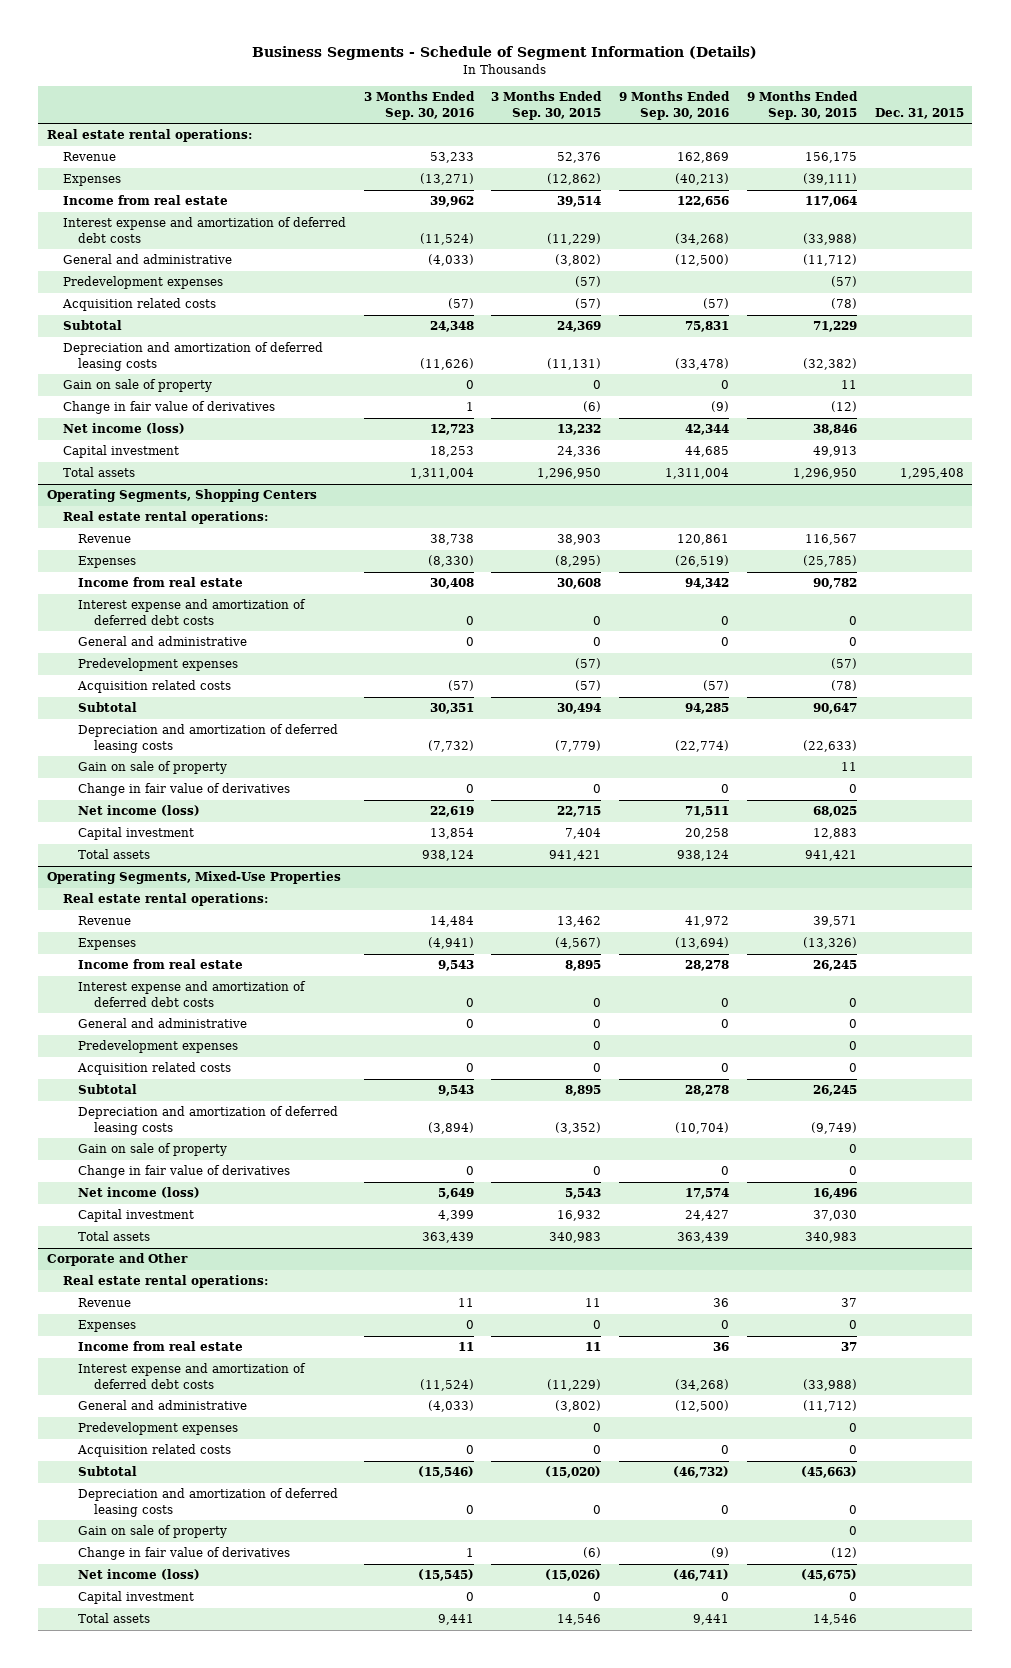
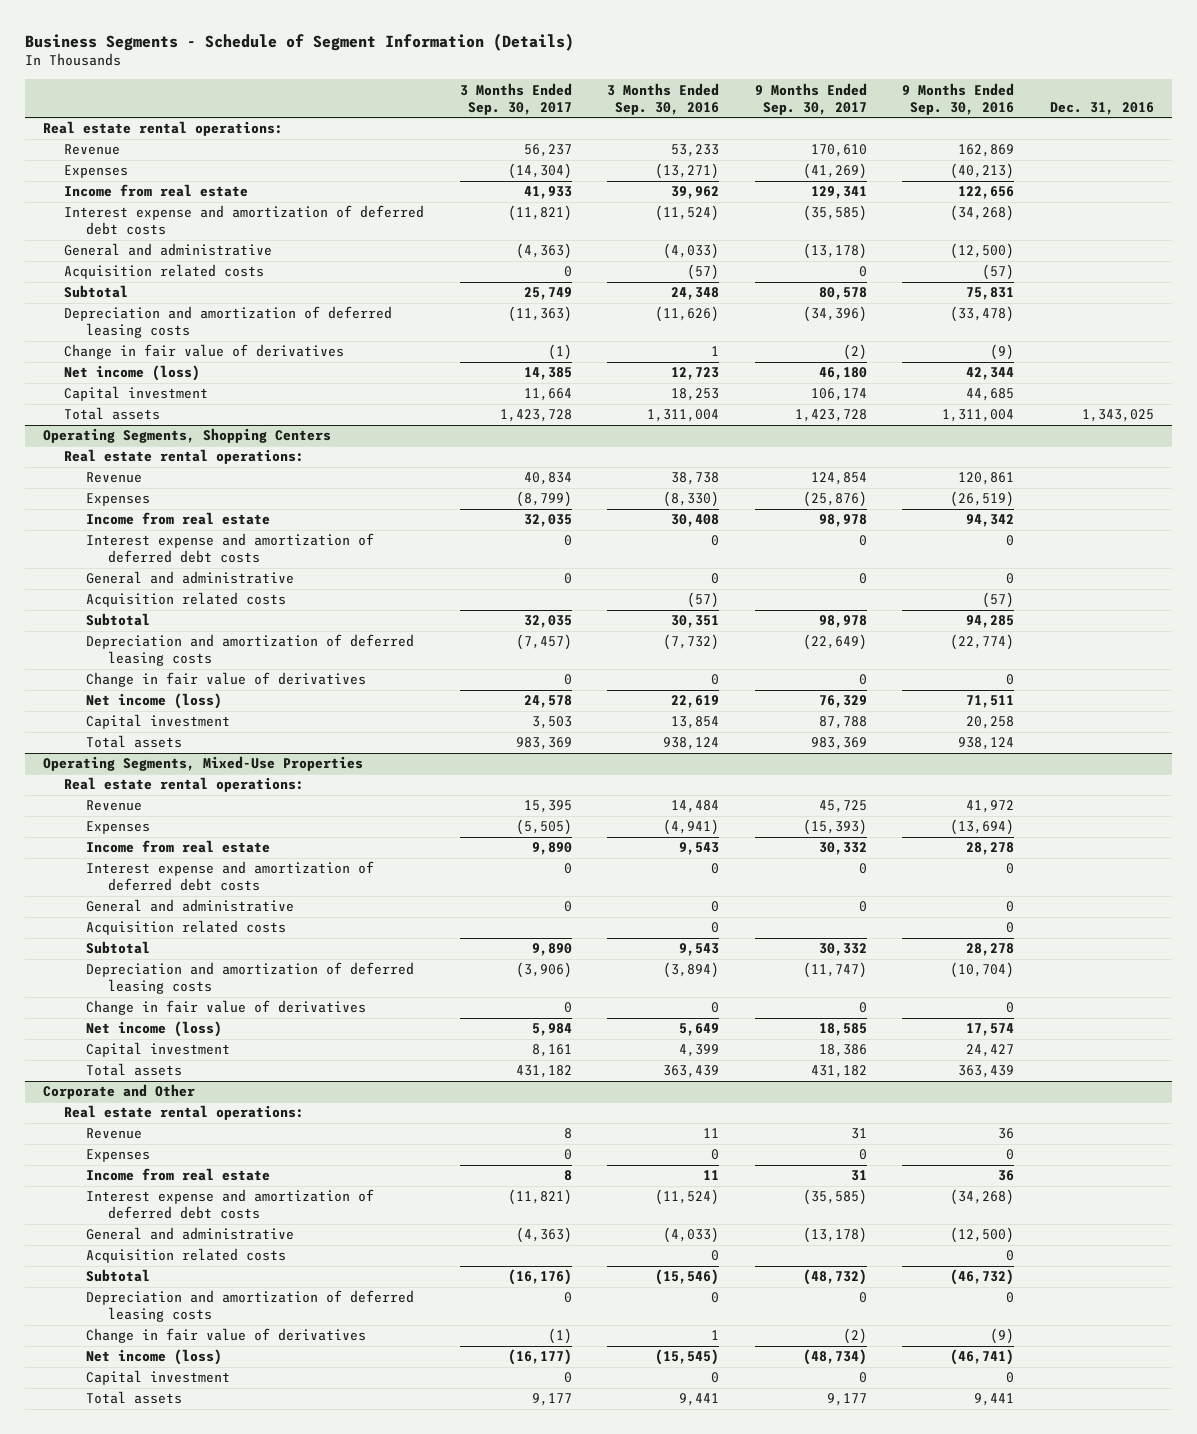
[491,91,603,120] 3 Months Ended Sep. 30, 2015 -> none
[746,91,858,120] 9 Months Ended Sep. 30, 2015 -> none
[874,107,964,119] Dec. 31, 2015 -> none
none -> [459,82,572,115] 3 Months Ended Sep. 30, 2017
none -> [754,82,867,115] 9 Months Ended Sep. 30, 2017
none -> [1049,101,1154,115] Dec. 31, 2016
[62,276,223,290] Predevelopment expenses -> none
[62,379,212,393] Gain on sale of property -> none
[78,658,239,672] Predevelopment expenses -> none
[78,761,228,775] Gain on sale of property -> none
[78,1040,239,1054] Predevelopment expenses -> none
[78,1143,228,1157] Gain on sale of property -> none
[78,1422,239,1436] Predevelopment expenses -> none
[78,1525,228,1539] Gain on sale of property -> none

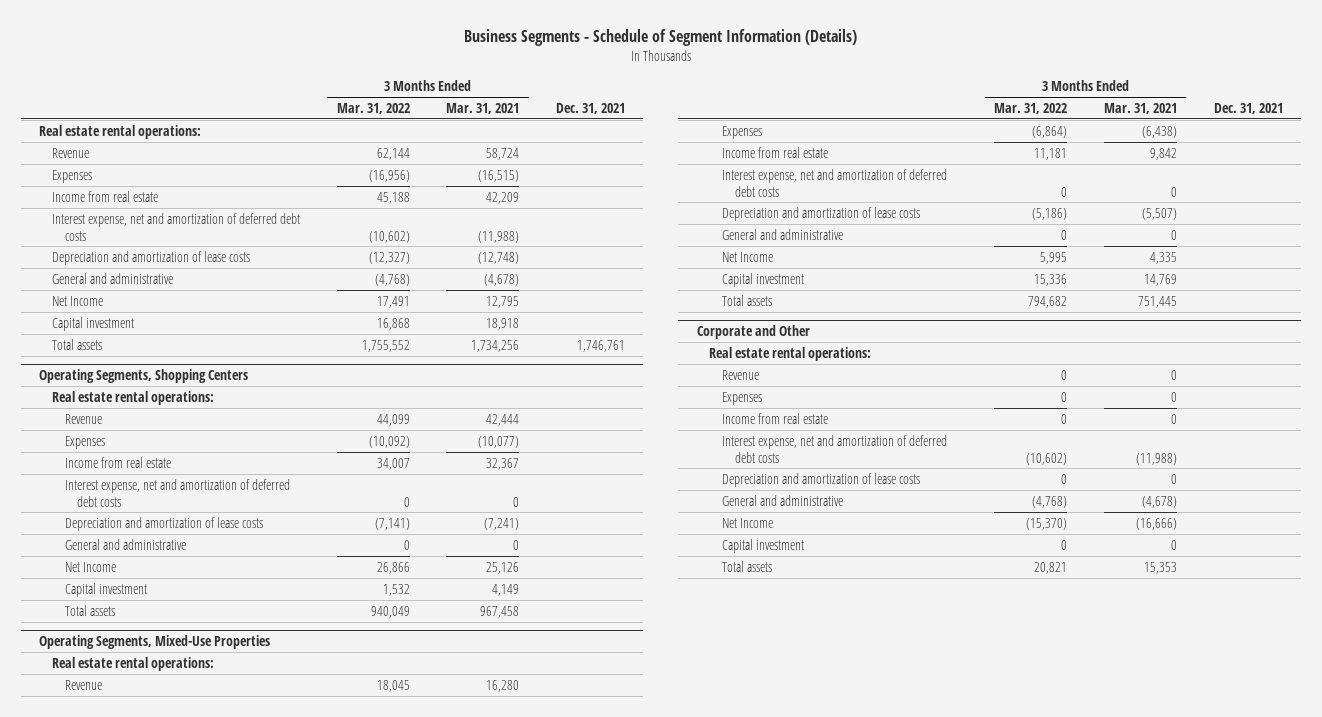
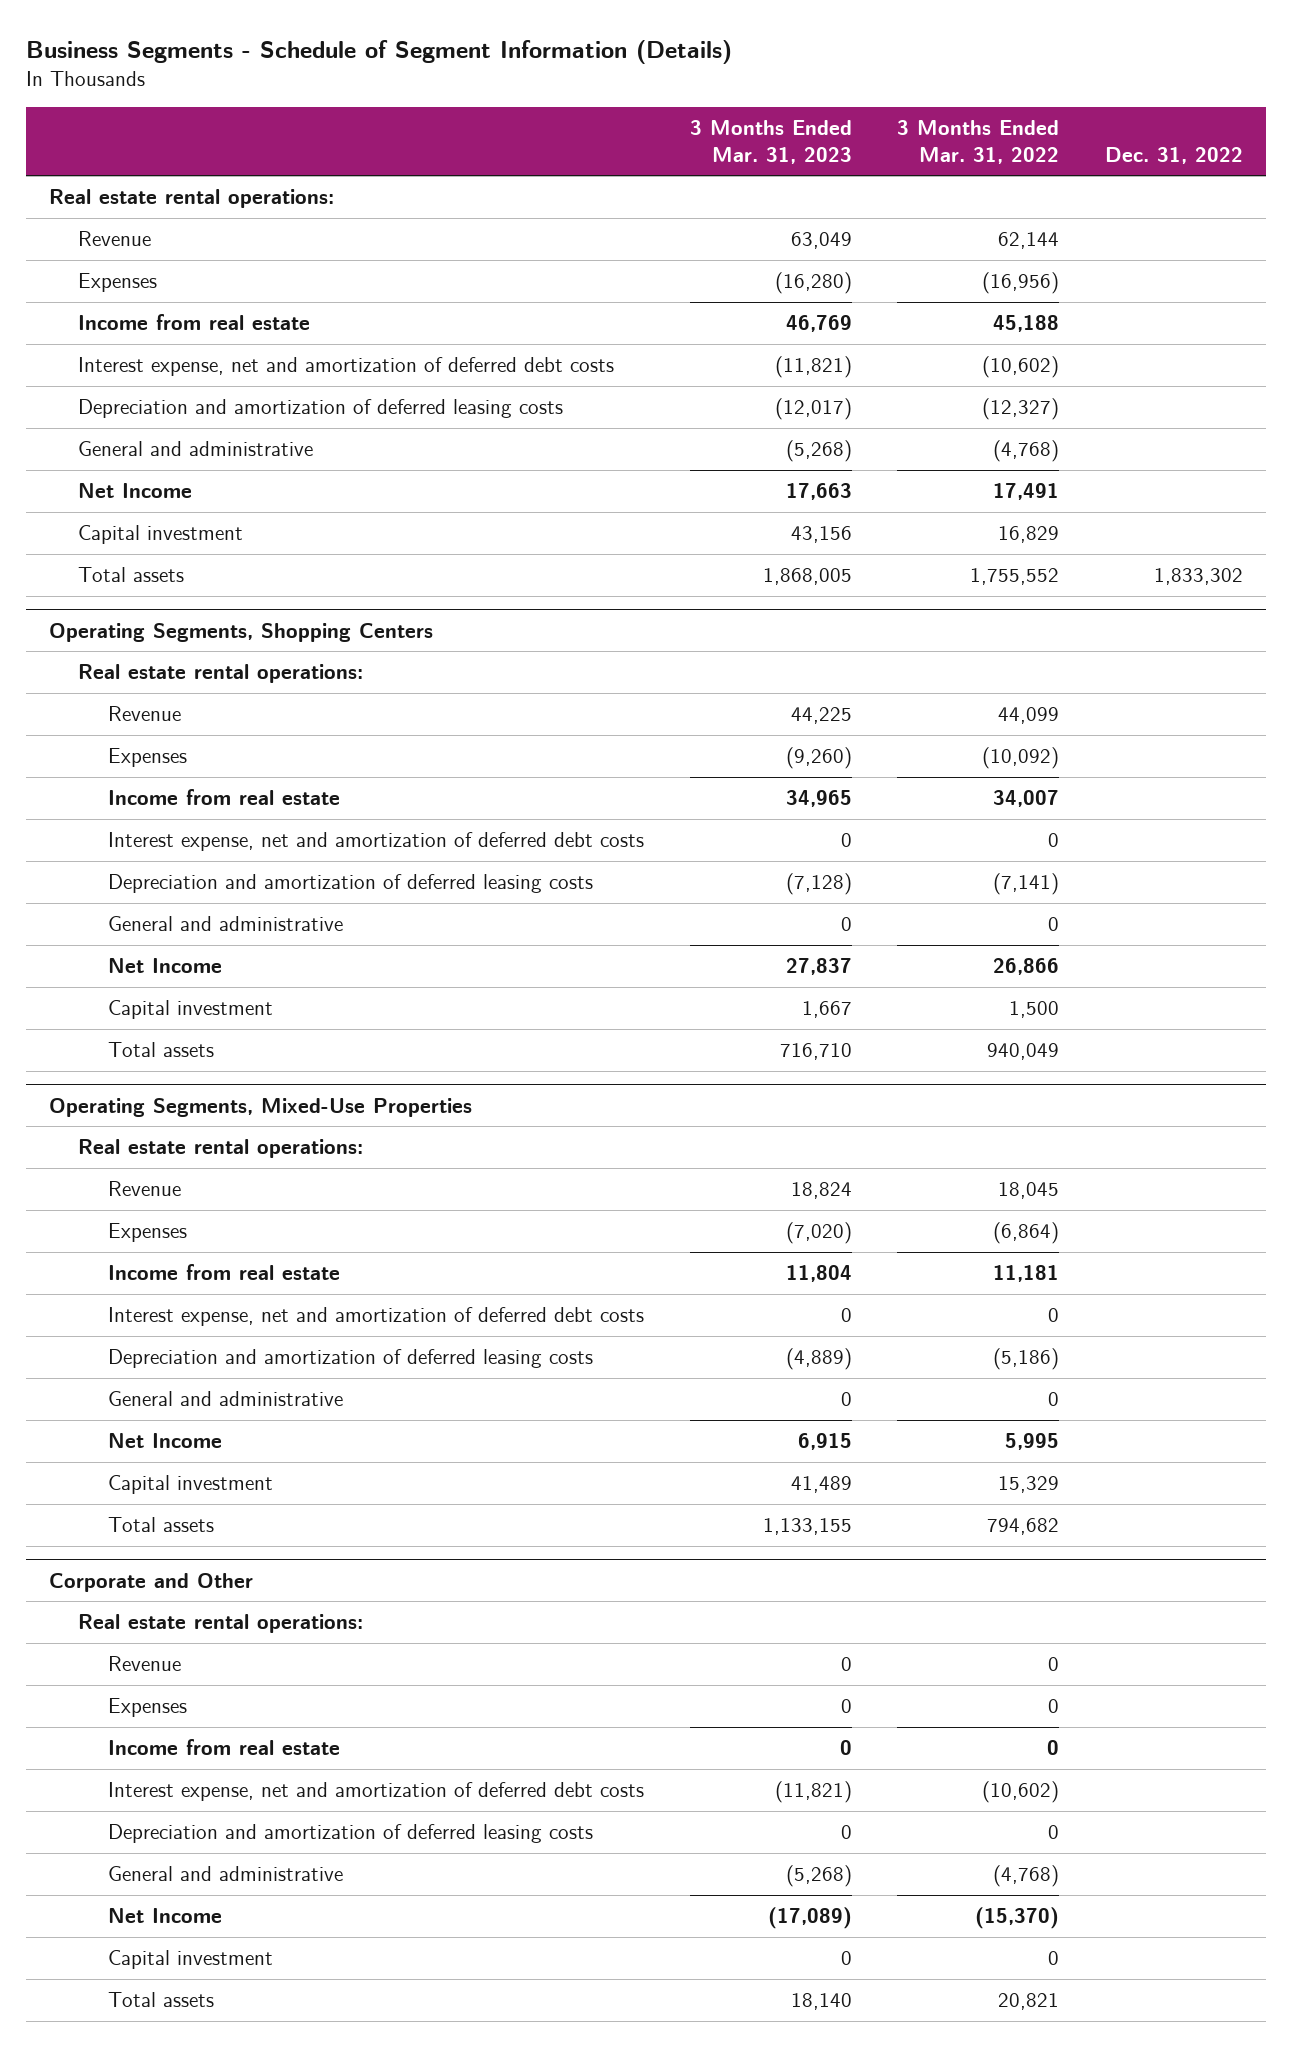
[446,102,520,114] Mar. 31, 2021 -> none
[556,102,626,114] Dec. 31, 2021 -> none
none -> [689,120,852,164] 3 Months Ended Mar. 31, 2023
none -> [1105,146,1244,164] Dec. 31, 2022
[51,250,250,265] Depreciation and amortization of lease costs -> [78,399,564,419] Depreciation and amortization of deferred leasing costs
[376,317,410,330] 16,868 -> [998,526,1060,544] 16,829
[64,516,263,531] Depreciation and amortization of lease costs -> [107,874,593,894] Depreciation and amortization of deferred leasing costs
[382,583,410,596] 1,532 -> [1009,1001,1060,1019] 1,500
[722,206,921,221] Depreciation and amortization of lease costs -> [107,1349,593,1369] Depreciation and amortization of deferred leasing costs
[1034,273,1068,286] 15,336 -> [998,1476,1060,1494] 15,329
[722,472,921,487] Depreciation and amortization of lease costs -> [107,1824,593,1844] Depreciation and amortization of deferred leasing costs

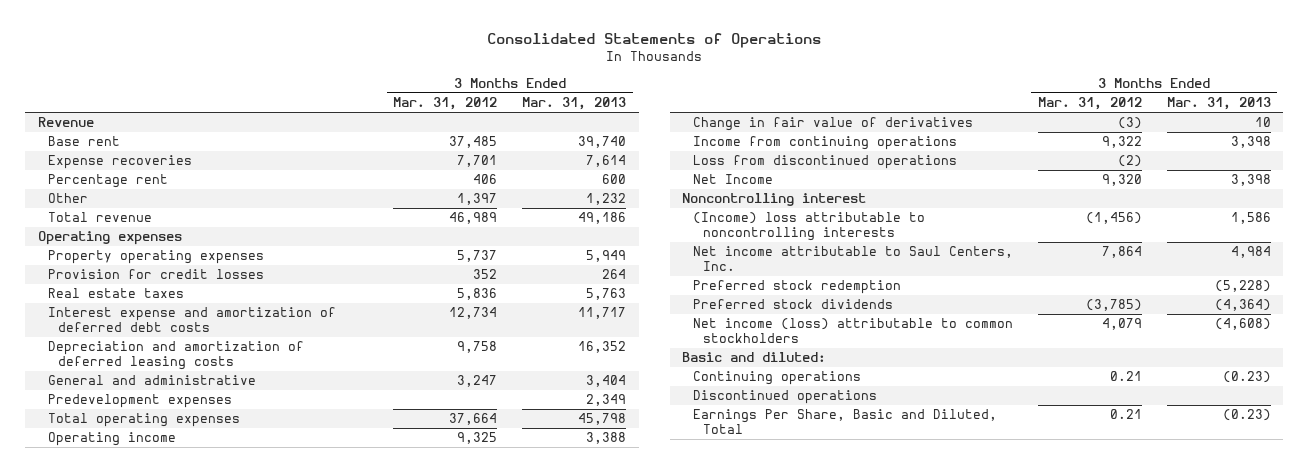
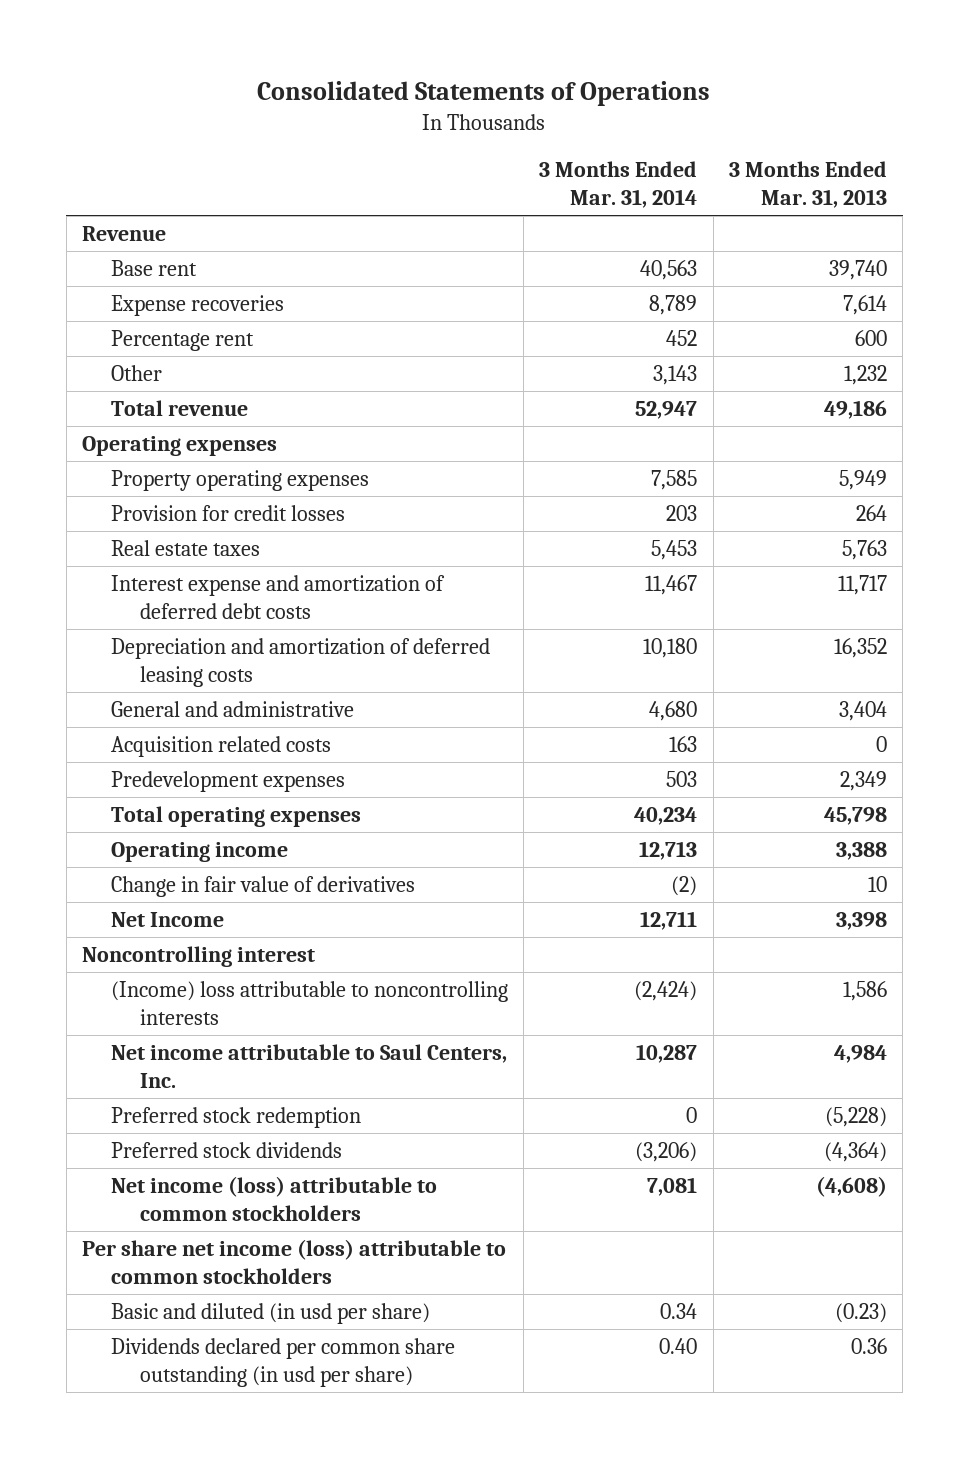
[393,97,498,111] Mar. 31, 2012 -> none
none -> [539,161,698,208] 3 Months Ended Mar. 31, 2014
none -> [111,736,332,758] Acquisition related costs
[692,136,957,151] Income from continuing operations -> none
[692,155,957,170] Loss from discontinued operations -> none
[682,352,827,363] Basic and diluted: -> none
[692,371,861,386] Continuing operations -> none
[692,390,877,405] Discontinued operations -> none
none -> [82,1239,507,1284] Per share net income (loss) attributable to common stockholders
[692,409,997,434] Earnings Per Share, Basic and Diluted, Total -> [111,1303,431,1325] Basic and diluted (in usd per share)
none -> [111,1338,456,1387] Dividends declared per common share outstanding (in usd per share)

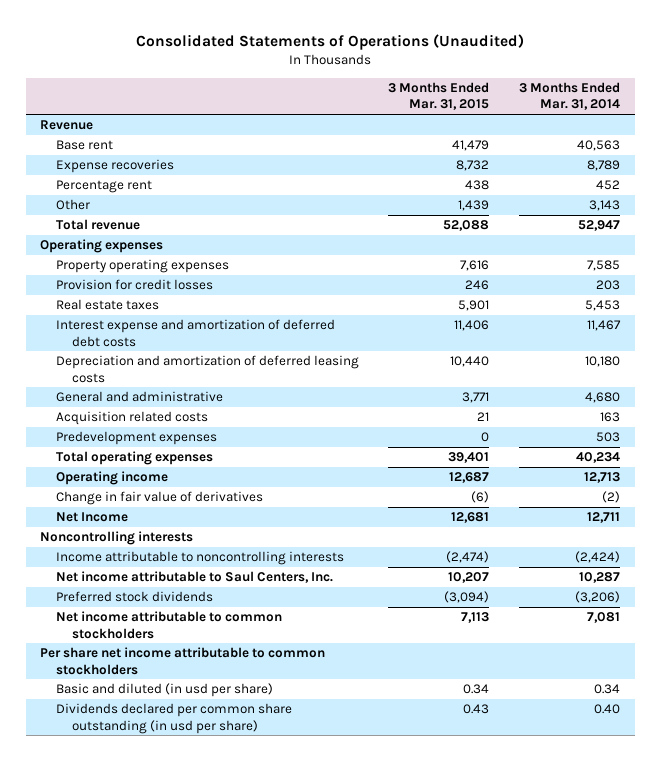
[257,81,711,107] Consolidated Statements of Operations -> [136,34,525,51] Consolidated Statements of Operations (Unaudited)
[728,161,887,208] 3 Months Ended Mar. 31, 2013 -> none
none -> [388,81,490,111] 3 Months Ended Mar. 31, 2015
[82,946,316,968] Noncontrolling interest -> [40,531,194,546] Noncontrolling interests
[111,981,509,1025] (Income) loss attributable to noncontrolling interests -> [55,551,344,566] Income attributable to noncontrolling interests
[111,1107,362,1129] Preferred stock redemption -> none
[111,1176,438,1221] Net income (loss) attributable to common stockholders -> [55,611,282,639] Net income attributable to common stockholders
[82,1239,507,1284] Per share net income (loss) attributable to common stockholders -> [40,647,326,675] Per share net income attributable to common stockholders

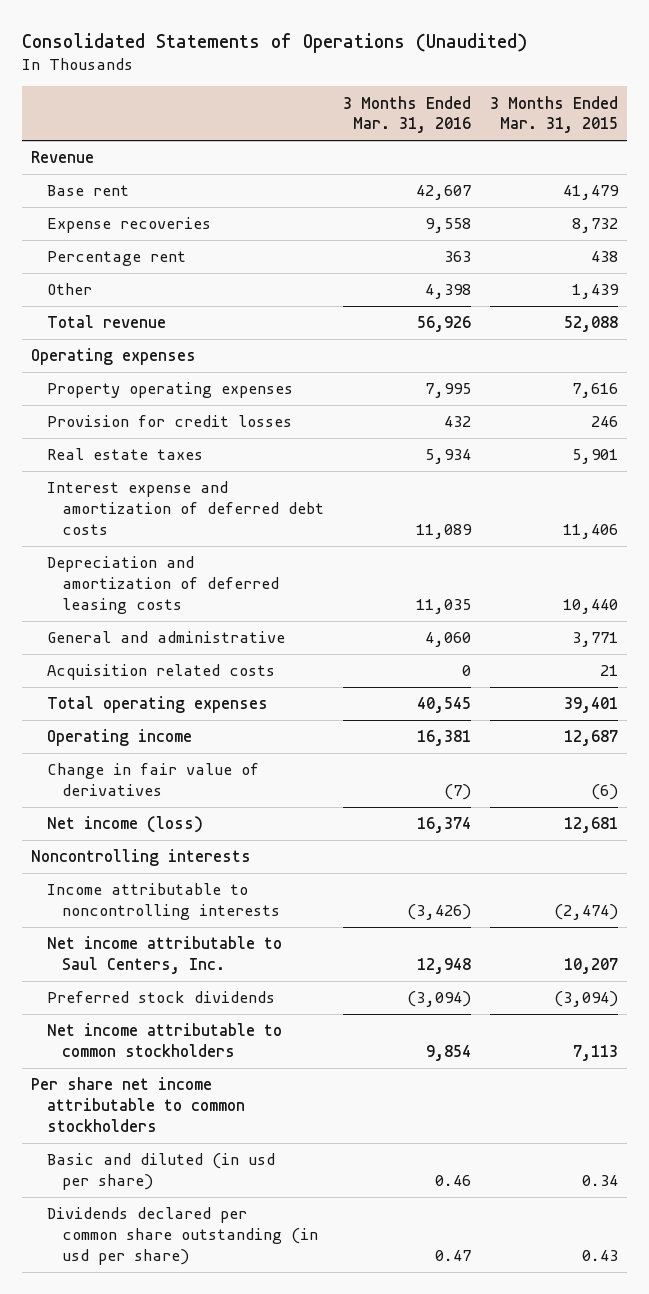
[519,81,621,111] 3 Months Ended Mar. 31, 2014 -> none
none -> [342,95,471,134] 3 Months Ended Mar. 31, 2016
[55,431,217,446] Predevelopment expenses -> none
[55,512,128,523] Net Income -> [46,816,203,834] Net income (loss)

